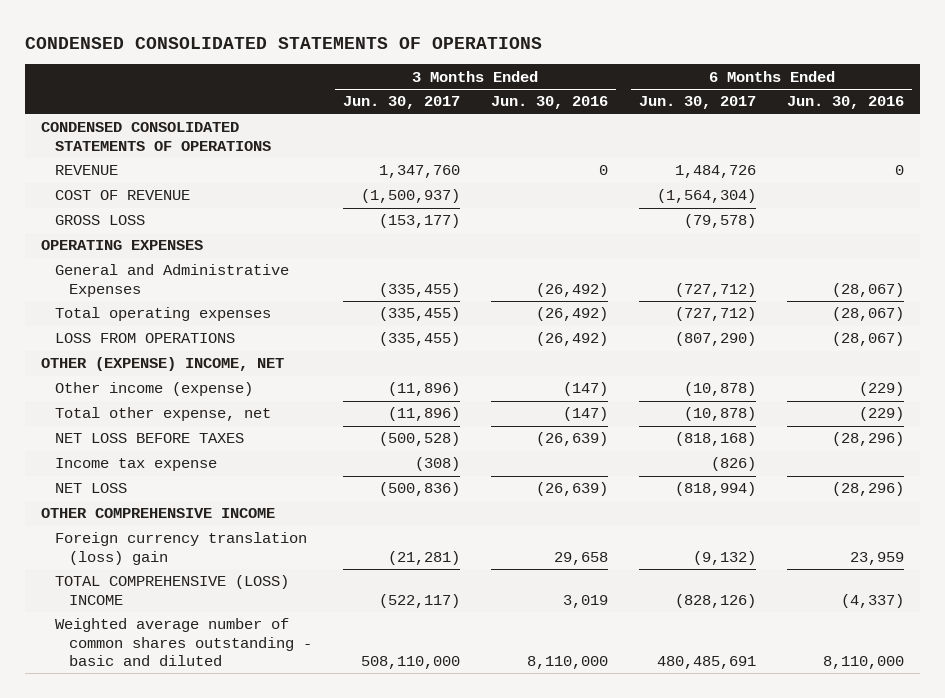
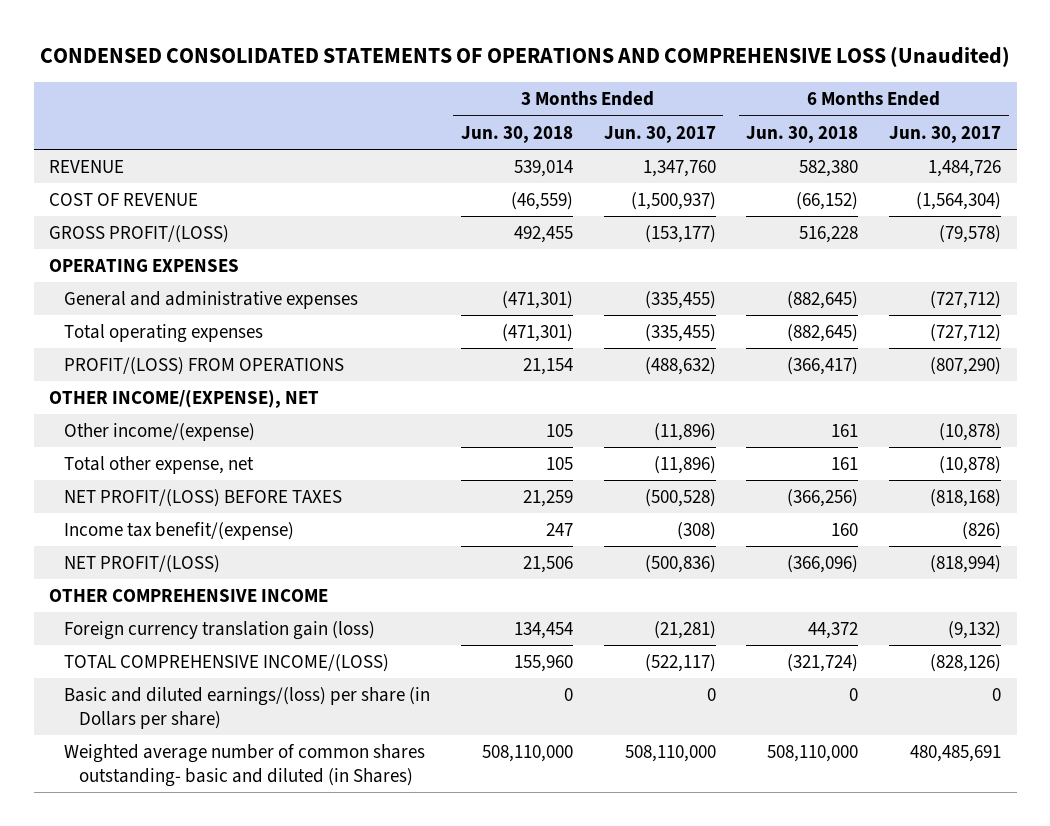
[25,37,543,50] CONDENSED CONSOLIDATED STATEMENTS OF OPERATIONS -> [40,46,1011,68] CONDENSED CONSOLIDATED STATEMENTS OF OPERATIONS AND COMPREHENSIVE LOSS (Unaudited)
[490,96,608,110] Jun. 30, 2016 -> none
[787,96,905,110] Jun. 30, 2016 -> none
none -> [460,125,573,143] Jun. 30, 2018
none -> [746,125,859,143] Jun. 30, 2018
[40,122,271,151] CONDENSED CONSOLIDATED STATEMENTS OF OPERATIONS -> none
[54,215,145,226] GROSS LOSS -> [48,225,229,244] GROSS PROFIT/(LOSS)
[54,264,289,297] General and Administrative Expenses -> [63,291,358,310] General and administrative expenses
[54,333,235,344] LOSS FROM OPERATIONS -> [63,357,344,376] PROFIT/(LOSS) FROM OPERATIONS
[378,332,460,347] (335,455) -> [644,357,716,376] (488,632)
[40,357,284,372] OTHER (EXPENSE) INCOME, NET -> [48,390,319,409] OTHER INCOME/(EXPENSE), NET
[54,382,253,397] Other income (expense) -> [63,423,255,442] Other income/(expense)
[54,433,244,444] NET LOSS BEFORE TAXES -> [63,489,342,508] NET PROFIT/(LOSS) BEFORE TAXES
[54,458,217,472] Income tax expense -> [63,522,294,541] Income tax benefit/(expense)
[54,483,127,494] NET LOSS -> [63,555,220,574] NET PROFIT/(LOSS)
[54,532,307,565] Foreign currency translation (loss) gain -> [63,621,375,641] Foreign currency translation gain (loss)
[54,575,289,605] TOTAL COMPREHENSIVE (LOSS) INCOME -> [63,654,389,673] TOTAL COMPREHENSIVE INCOME/(LOSS)
none -> [63,687,430,730] Basic and diluted earnings/(loss) per share (in Dollars per share)
[54,618,312,667] Weighted average number of common shares outstanding - basic and diluted -> [63,744,425,788] Weighted average number of common shares outstanding- basic and diluted (in Shares)

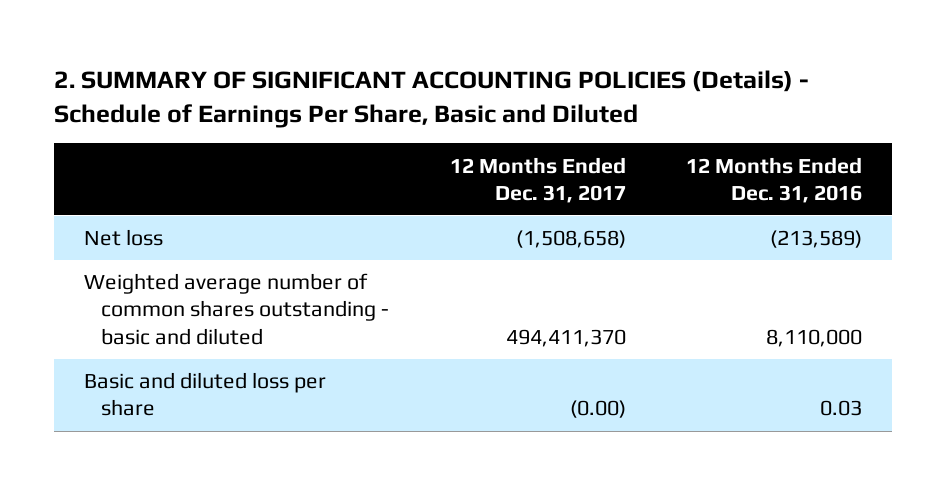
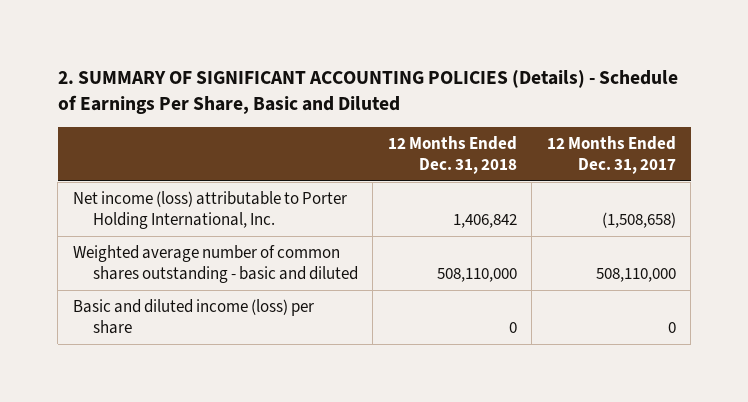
[685,156,862,203] 12 Months Ended Dec. 31, 2016 -> none
none -> [387,135,517,174] 12 Months Ended Dec. 31, 2018
[84,229,164,247] Net loss -> [72,190,347,229] Net income (loss) attributable to Porter Holding International, Inc.
[505,328,626,347] 494,411,370 -> [595,267,676,282] 508,110,000
[84,372,327,417] Basic and diluted loss per share -> [72,298,314,334] Basic and diluted income (loss) per share
[569,400,626,419] (0.00) -> [667,321,676,333] 0

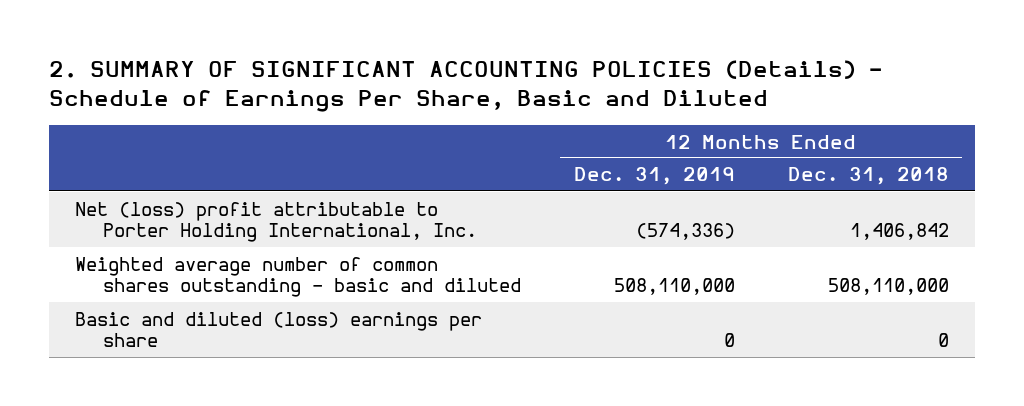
[546,135,676,174] 12 Months Ended Dec. 31, 2017 -> none
none -> [573,167,735,186] Dec. 31, 2019
[72,190,347,229] Net income (loss) attributable to Porter Holding International, Inc. -> [75,201,477,243] Net (loss) profit attributable to Porter Holding International, Inc.
[72,298,314,334] Basic and diluted income (loss) per share -> [75,311,483,348] Basic and diluted (loss) earnings per share

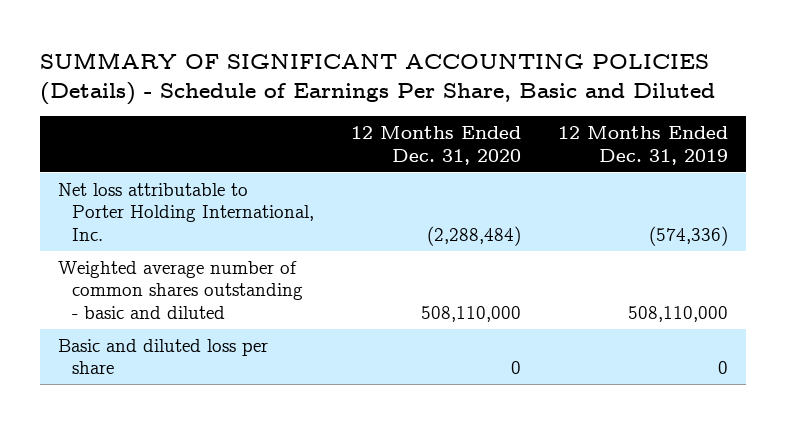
[48,60,882,113] 2. SUMMARY OF SIGNIFICANT ACCOUNTING POLICIES (Details) - Schedule of Earnings Per Share, Basic and Diluted -> [39,51,715,105] SUMMARY OF SIGNIFICANT ACCOUNTING POLICIES (Details) - Schedule of Earnings Per Share, Basic and Diluted
[787,167,949,186] Dec. 31, 2018 -> none
none -> [350,125,521,165] 12 Months Ended Dec. 31, 2020
[75,201,477,243] Net (loss) profit attributable to Porter Holding International, Inc. -> [58,182,314,242] Net loss attributable to Porter Holding International, Inc.
[75,311,483,348] Basic and diluted (loss) earnings per share -> [58,338,269,375] Basic and diluted loss per share

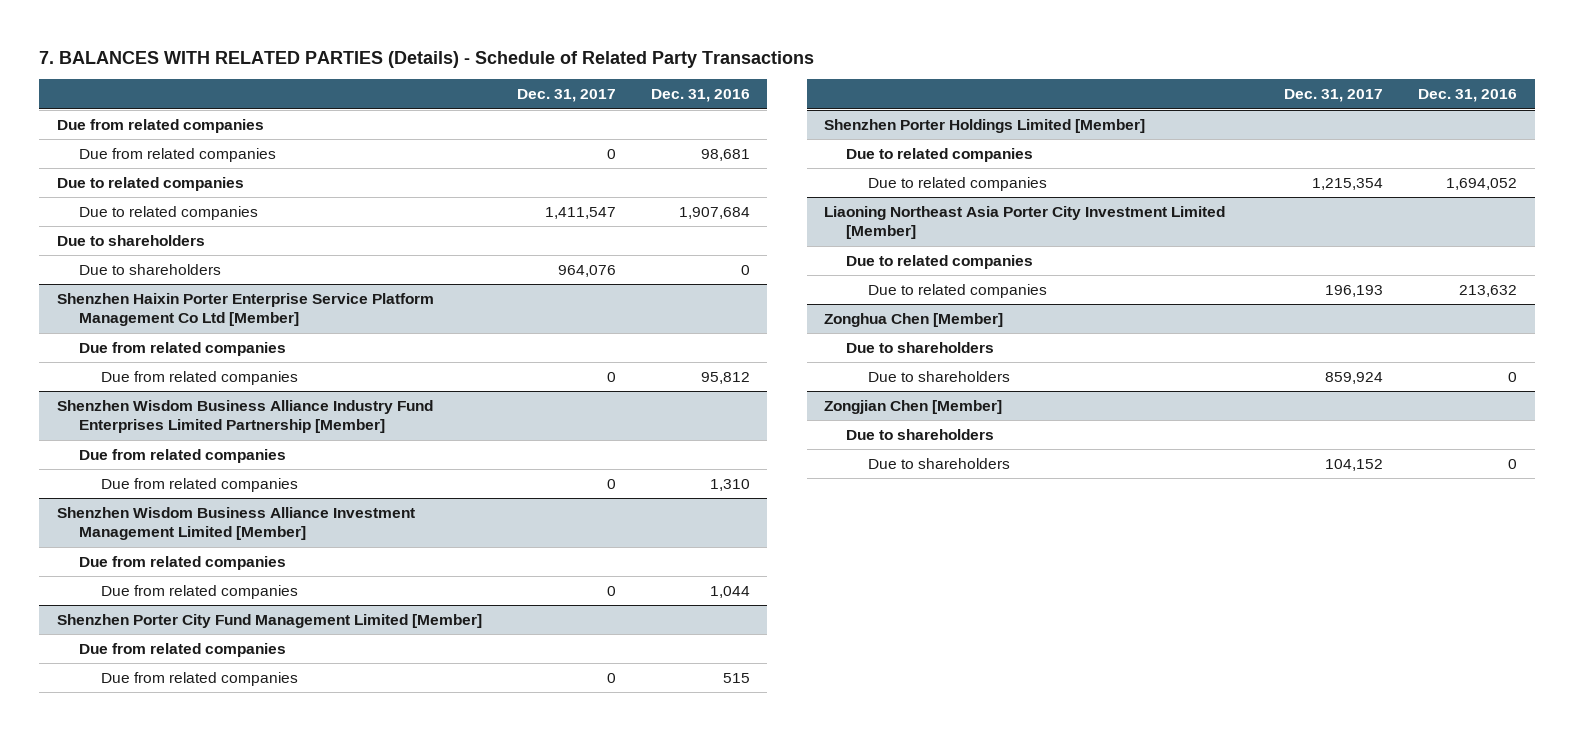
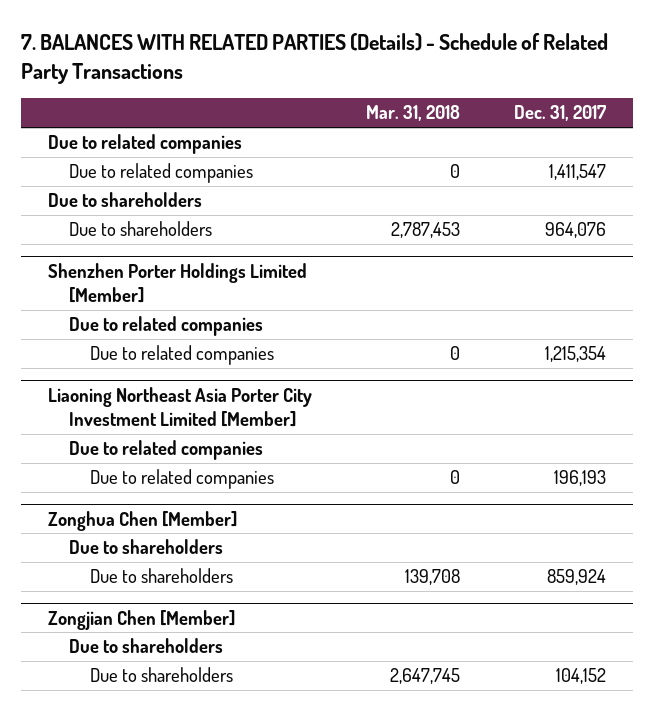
[650,89,750,103] Dec. 31, 2016 -> none
none -> [366,105,461,122] Mar. 31, 2018
[56,119,264,134] Due from related companies -> none
[78,148,276,163] Due from related companies -> none
[56,293,434,327] Shenzhen Haixin Porter Enterprise Service Platform Management Co Ltd [Member] -> none
[78,342,286,357] Due from related companies -> none
[100,371,298,386] Due from related companies -> none
[56,400,433,434] Shenzhen Wisdom Business Alliance Industry Fund Enterprises Limited Partnership [Member] -> none
[78,449,286,464] Due from related companies -> none
[100,478,298,493] Due from related companies -> none
[56,507,415,541] Shenzhen Wisdom Business Alliance Investment Management Limited [Member] -> none
[78,556,286,571] Due from related companies -> none
[100,585,298,600] Due from related companies -> none
[56,614,482,629] Shenzhen Porter City Fund Management Limited [Member] -> none
[78,643,286,658] Due from related companies -> none
[100,672,298,687] Due from related companies -> none

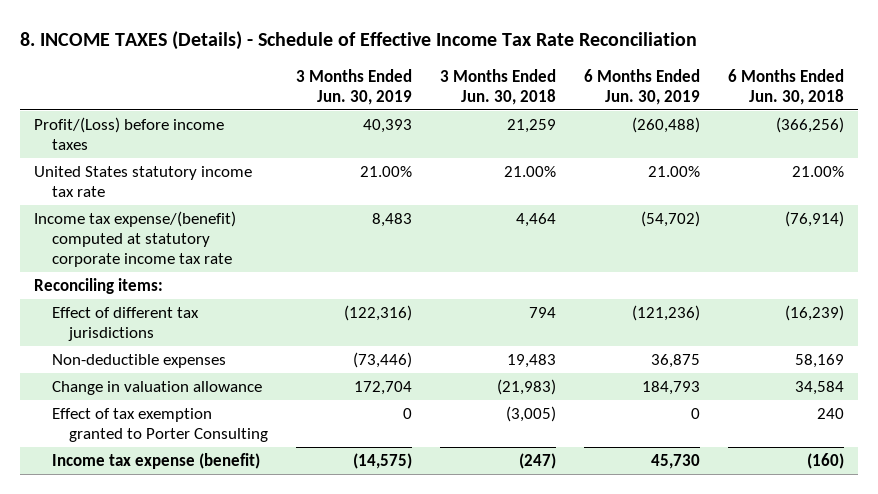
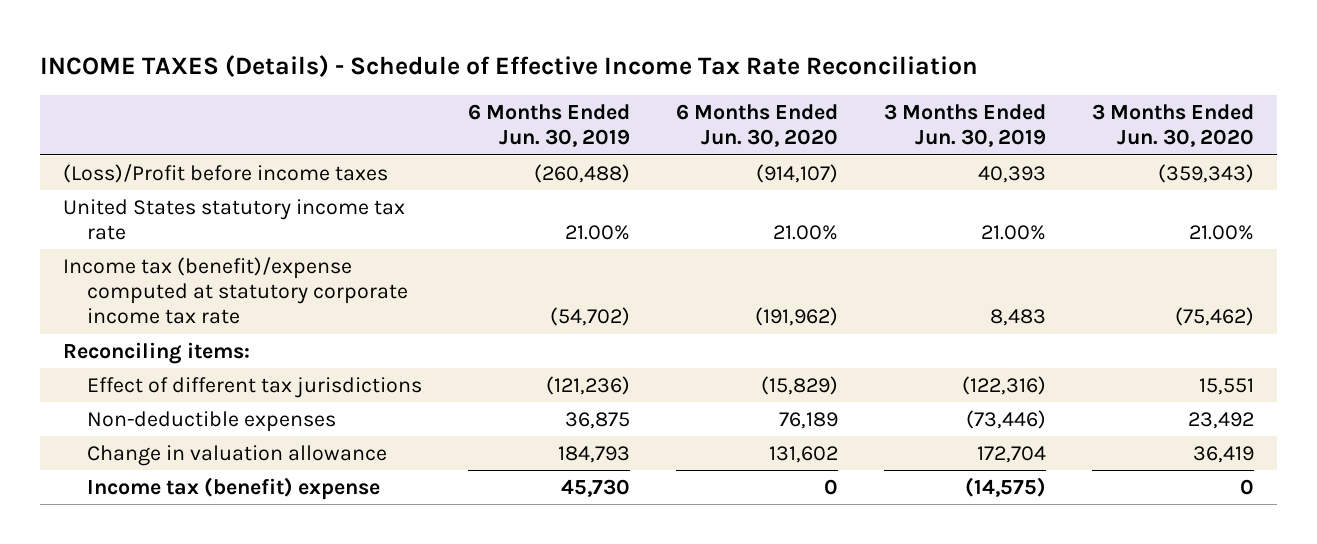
[19,31,697,51] 8. INCOME TAXES (Details) - Schedule of Effective Income Tax Rate Reconciliation -> [40,54,979,77] INCOME TAXES (Details) - Schedule of Effective Income Tax Rate Reconciliation
[440,68,557,105] 3 Months Ended Jun. 30, 2018 -> none
[728,68,845,105] 6 Months Ended Jun. 30, 2018 -> none
none -> [675,104,838,148] 6 Months Ended Jun. 30, 2020
none -> [1091,104,1254,148] 3 Months Ended Jun. 30, 2020
[33,116,224,150] Profit/(Loss) before income taxes -> [63,163,389,183] (Loss)/Profit before income taxes
[33,210,236,267] Income tax expense/(benefit) computed at statutory corporate income tax rate -> [63,256,408,325] Income tax (benefit)/expense computed at statutory corporate income tax rate
[51,407,269,442] Effect of tax exemption granted to Porter Consulting -> none
[51,452,260,469] Income tax expense (benefit) -> [86,476,380,500] Income tax (benefit) expense

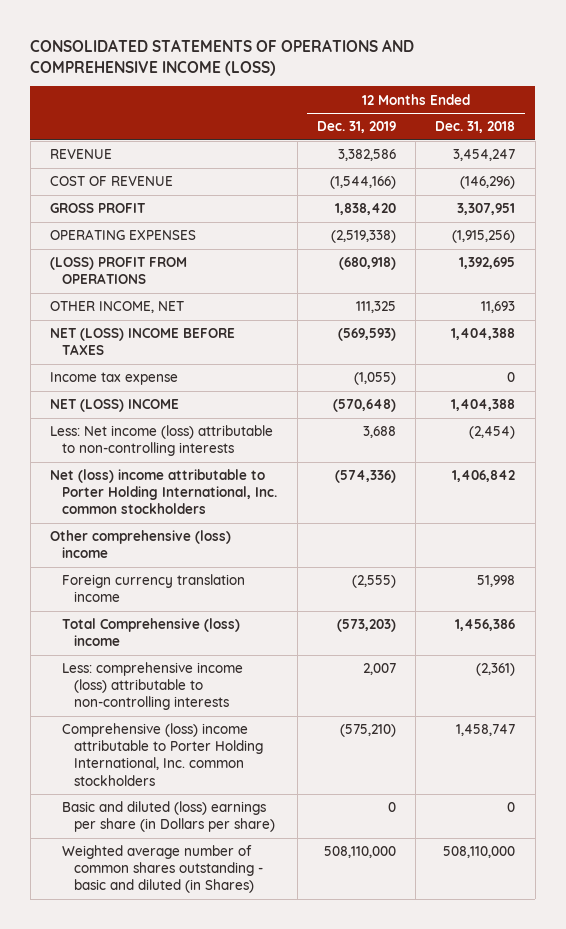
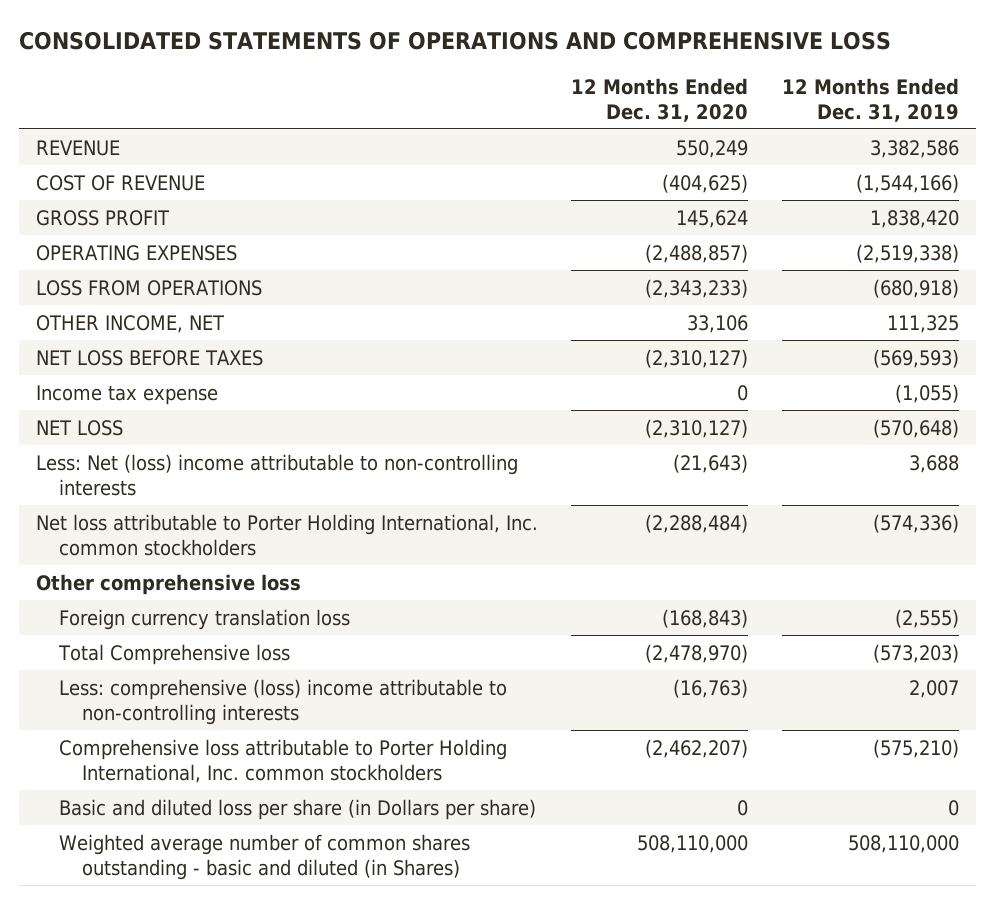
[30,38,415,76] CONSOLIDATED STATEMENTS OF OPERATIONS AND COMPREHENSIVE INCOME (LOSS) -> [18,31,891,51] CONSOLIDATED STATEMENTS OF OPERATIONS AND COMPREHENSIVE LOSS
[435,121,516,134] Dec. 31, 2018 -> none
none -> [571,77,749,122] 12 Months Ended Dec. 31, 2020
[50,257,188,285] (LOSS) PROFIT FROM OPERATIONS -> [35,279,262,296] LOSS FROM OPERATIONS
[50,328,236,356] NET (LOSS) INCOME BEFORE TAXES -> [35,349,263,366] NET LOSS BEFORE TAXES
[50,399,180,413] NET (LOSS) INCOME -> [35,419,123,436] NET LOSS
[50,425,274,457] Less: Net income (loss) attributable to non-controlling interests -> [35,453,518,496] Less: Net (loss) income attributable to non-controlling interests
[50,469,278,515] Net (loss) income attributable to Porter Holding International, Inc. common stockholders -> [35,513,538,556] Net loss attributable to Porter Holding International, Inc. common stockholders
[50,530,232,559] Other comprehensive (loss) income -> [35,573,301,595] Other comprehensive loss
[62,574,246,603] Foreign currency translation income -> [58,608,350,630] Foreign currency translation loss
[62,618,241,647] Total Comprehensive (loss) income -> [57,643,290,665] Total Comprehensive loss
[62,662,244,711] Less: comprehensive income (loss) attributable to non-controlling interests -> [58,678,507,725] Less: comprehensive (loss) income attributable to non-controlling interests
[62,723,264,786] Comprehensive (loss) income attributable to Porter Holding International, Inc. common stockholders -> [58,738,507,783] Comprehensive loss attributable to Porter Holding International, Inc. common stockholders
[62,801,276,833] Basic and diluted (loss) earnings per share (in Dollars per share) -> [58,798,536,820] Basic and diluted loss per share (in Dollars per share)

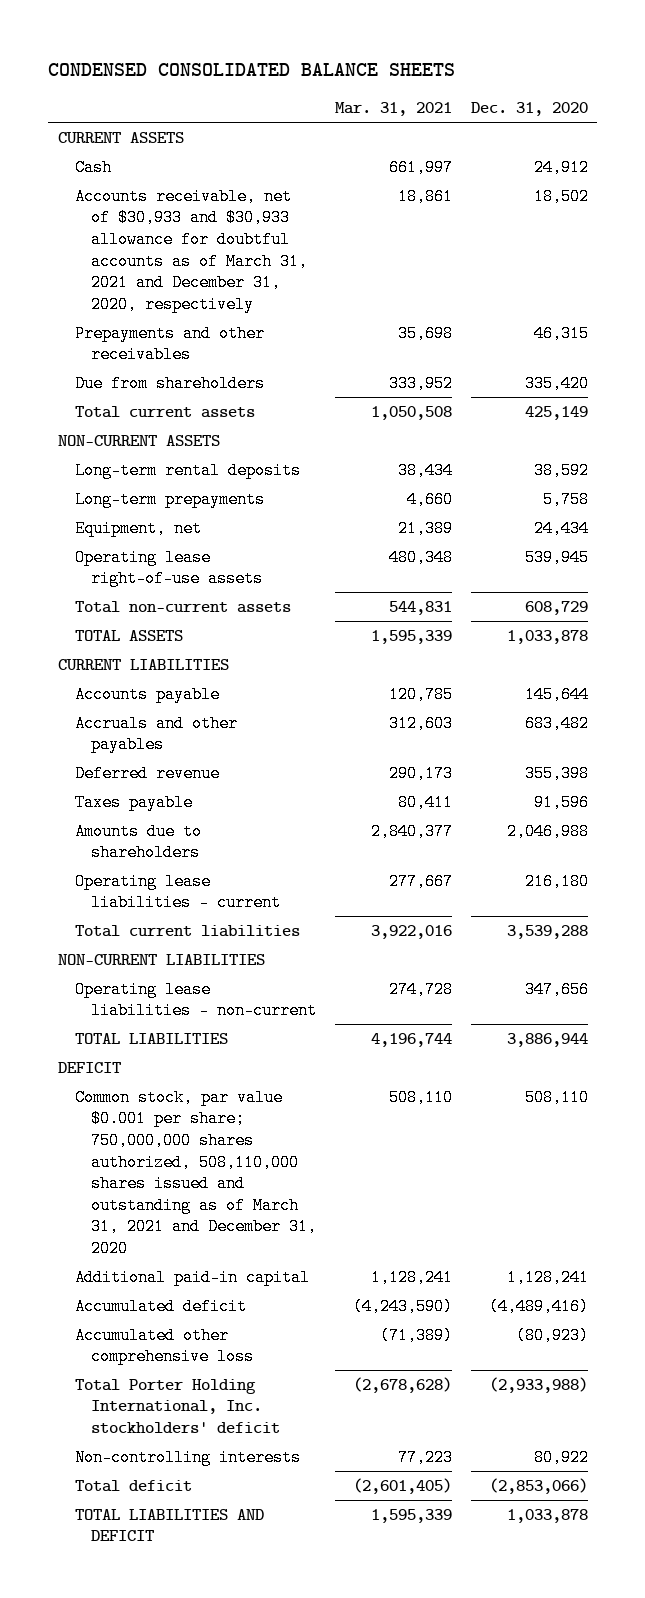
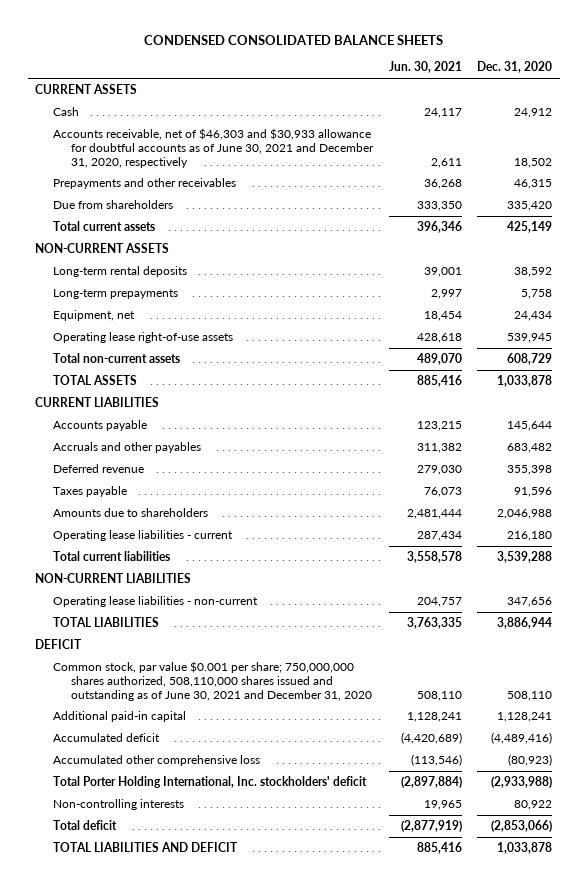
[335,102,453,117] Mar. 31, 2021 -> none
none -> [388,61,462,74] Jun. 30, 2021
[74,187,309,313] Accounts receivable, net of $30,933 and $30,933 allowance for doubtful accounts as of March 31, 2021 and December 31, 2020, respectively -> [53,127,375,168] Accounts receivable, net of $46,303 and $30,933 allowance for doubtful accounts as of June 30, 2021 and December 31, 2020, respectively
[74,1088,318,1257] Common stock, par value $0.001 per share; 750,000,000 shares authorized, 508,110,000 shares issued and outstanding as of March 31, 2021 and December 31, 2020 -> [53,660,373,701] Common stock, par value $0.001 per share; 750,000,000 shares authorized, 508,110,000 shares issued and outstanding as of June 30, 2021 and December 31, 2020

